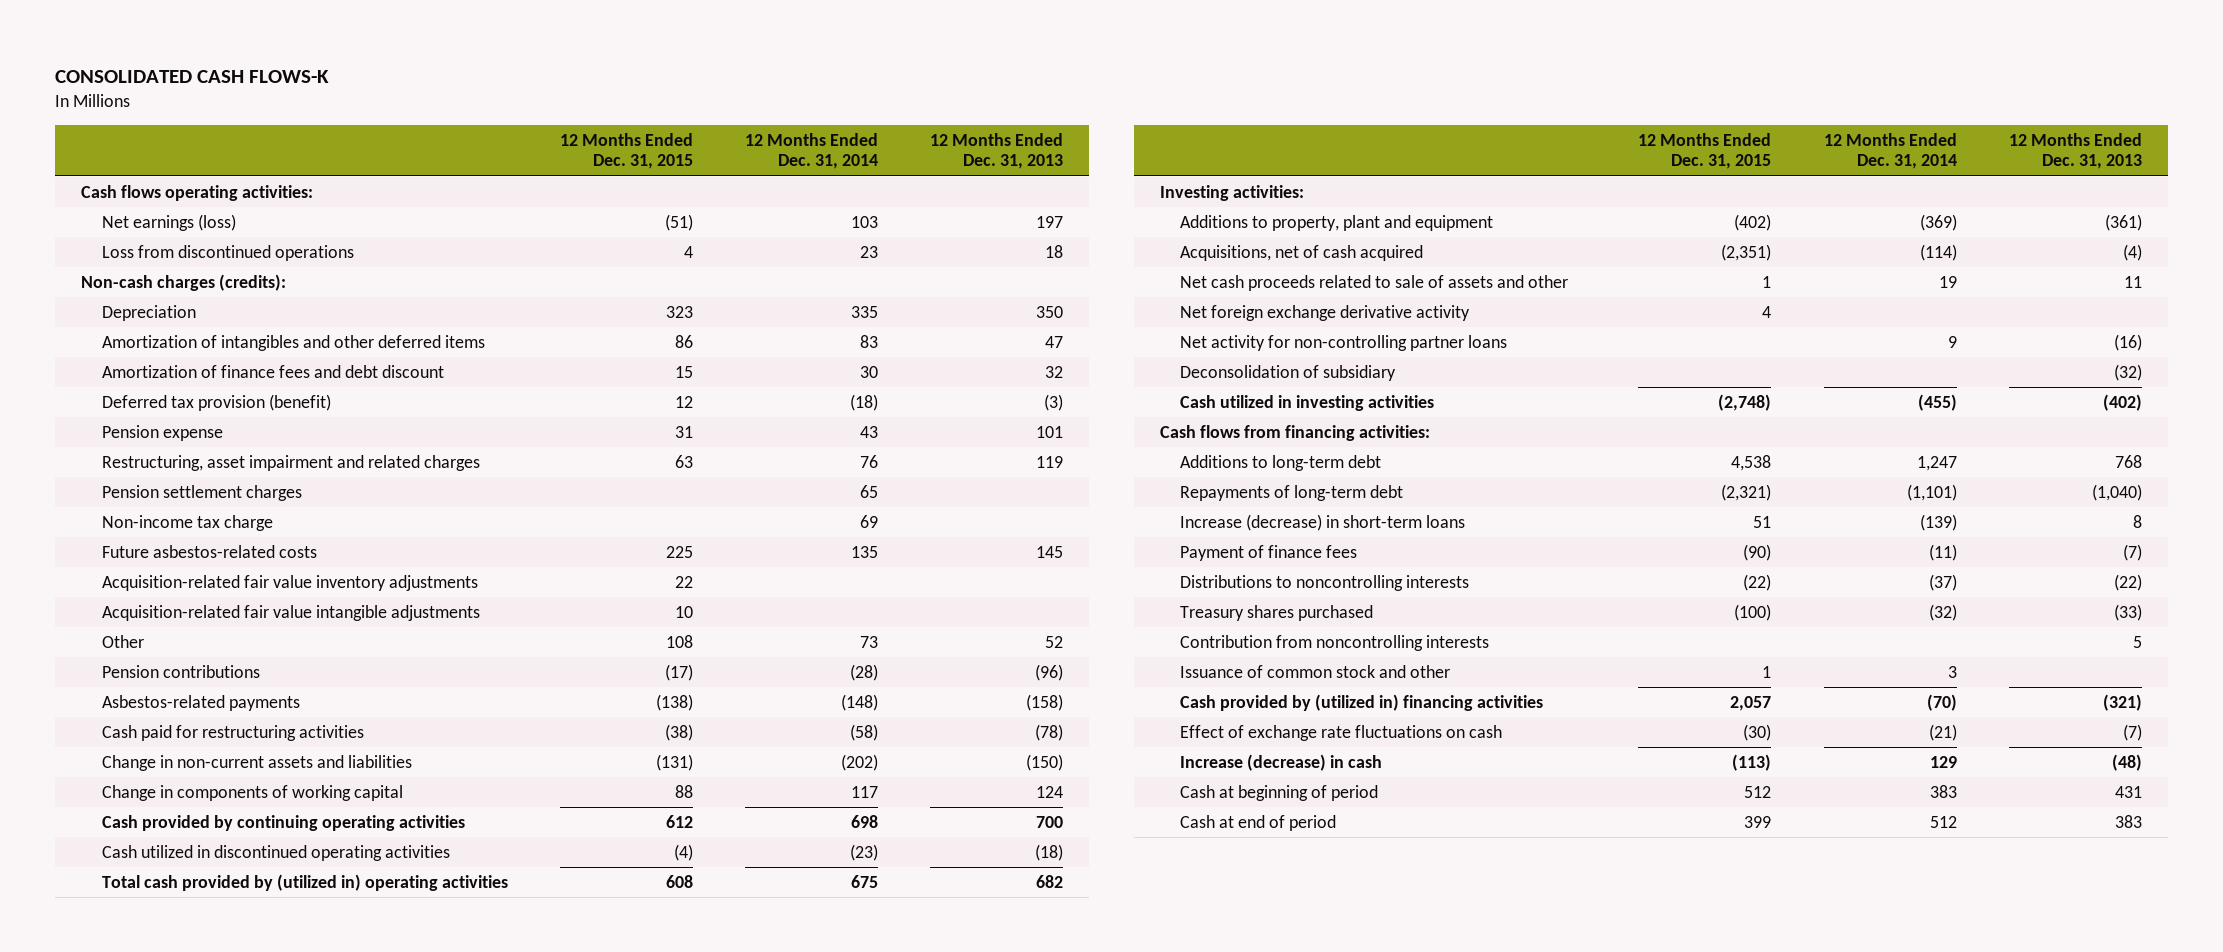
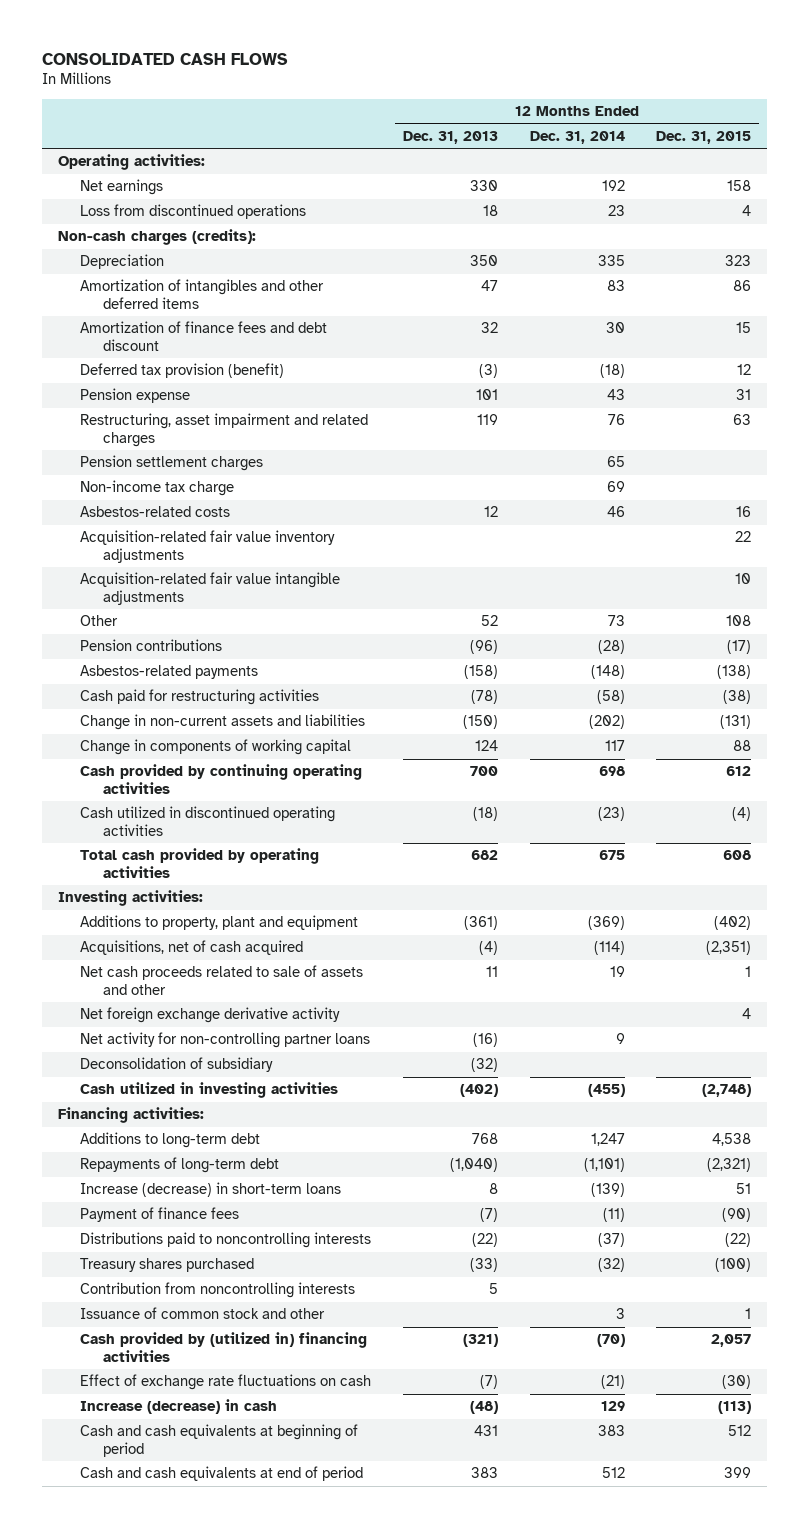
[55,69,330,83] CONSOLIDATED CASH FLOWS-K -> [41,52,288,65] CONSOLIDATED CASH FLOWS
[81,184,314,201] Cash flows operating activities: -> [57,154,205,171] Operating activities:
[101,213,236,231] Net earnings (loss) -> [80,179,164,196] Net earnings
[664,213,693,231] (51) -> [727,180,752,192] 158
[851,215,879,228] 103 -> [601,180,625,192] 192
[1036,215,1064,228] 197 -> [470,180,499,192] 330
[101,544,317,558] Future asbestos-related costs -> [80,506,231,518] Asbestos-related costs
[665,545,693,558] 225 -> [736,506,752,518] 16
[851,545,879,558] 135 -> [606,506,625,518] 46
[1036,545,1064,558] 145 -> [484,506,499,518] 12
[101,873,508,891] Total cash provided by (utilized in) operating activities -> [80,848,320,878] Total cash provided by operating activities
[1159,424,1430,441] Cash flows from financing activities: -> [57,1107,204,1124] Financing activities:
[1180,574,1470,591] Distributions to noncontrolling interests -> [80,1232,372,1249] Distributions paid to noncontrolling interests
[1180,784,1379,801] Cash at beginning of period -> [80,1424,359,1457] Cash and cash equivalents at beginning of period
[1180,814,1337,831] Cash at end of period -> [80,1466,364,1482] Cash and cash equivalents at end of period

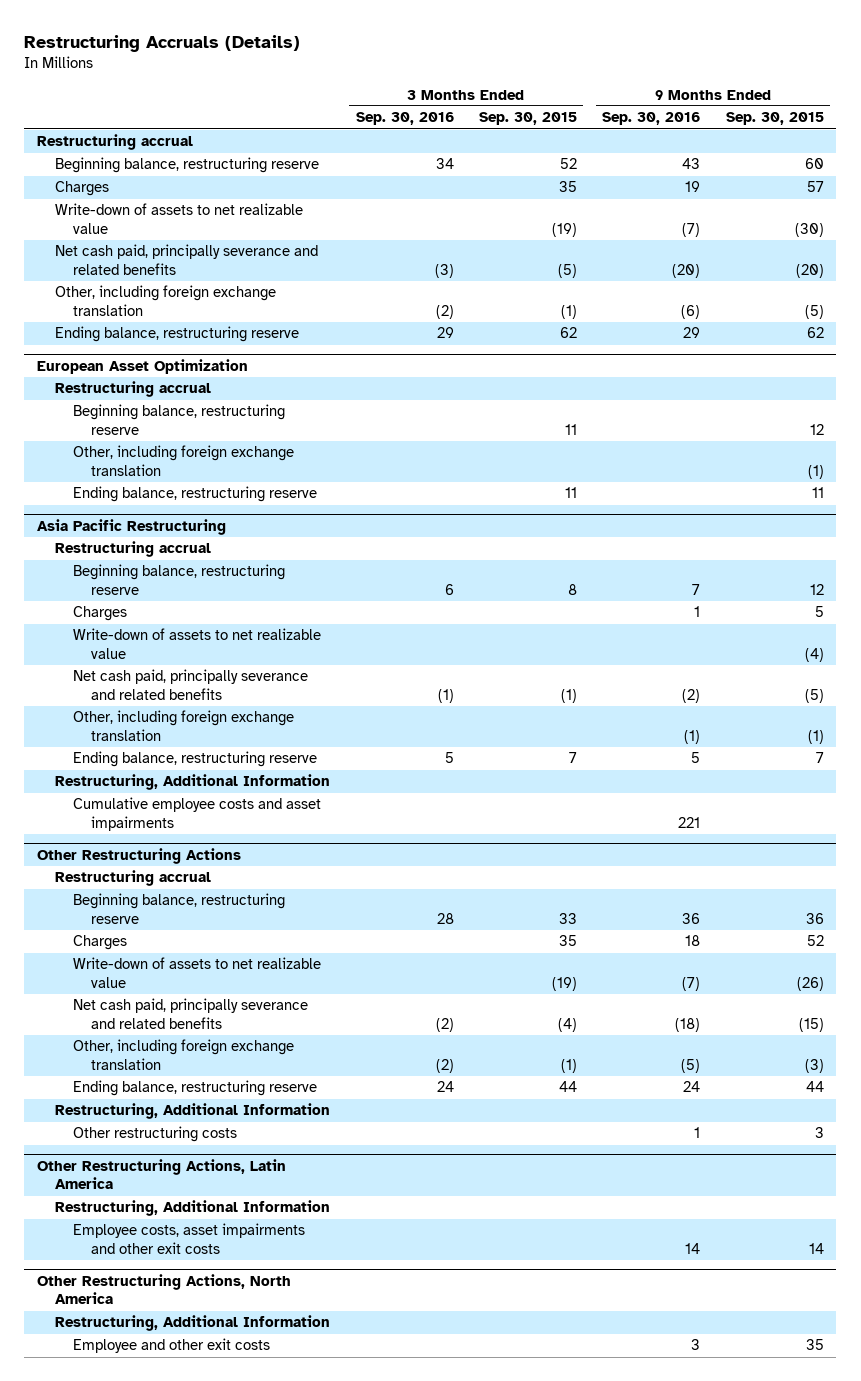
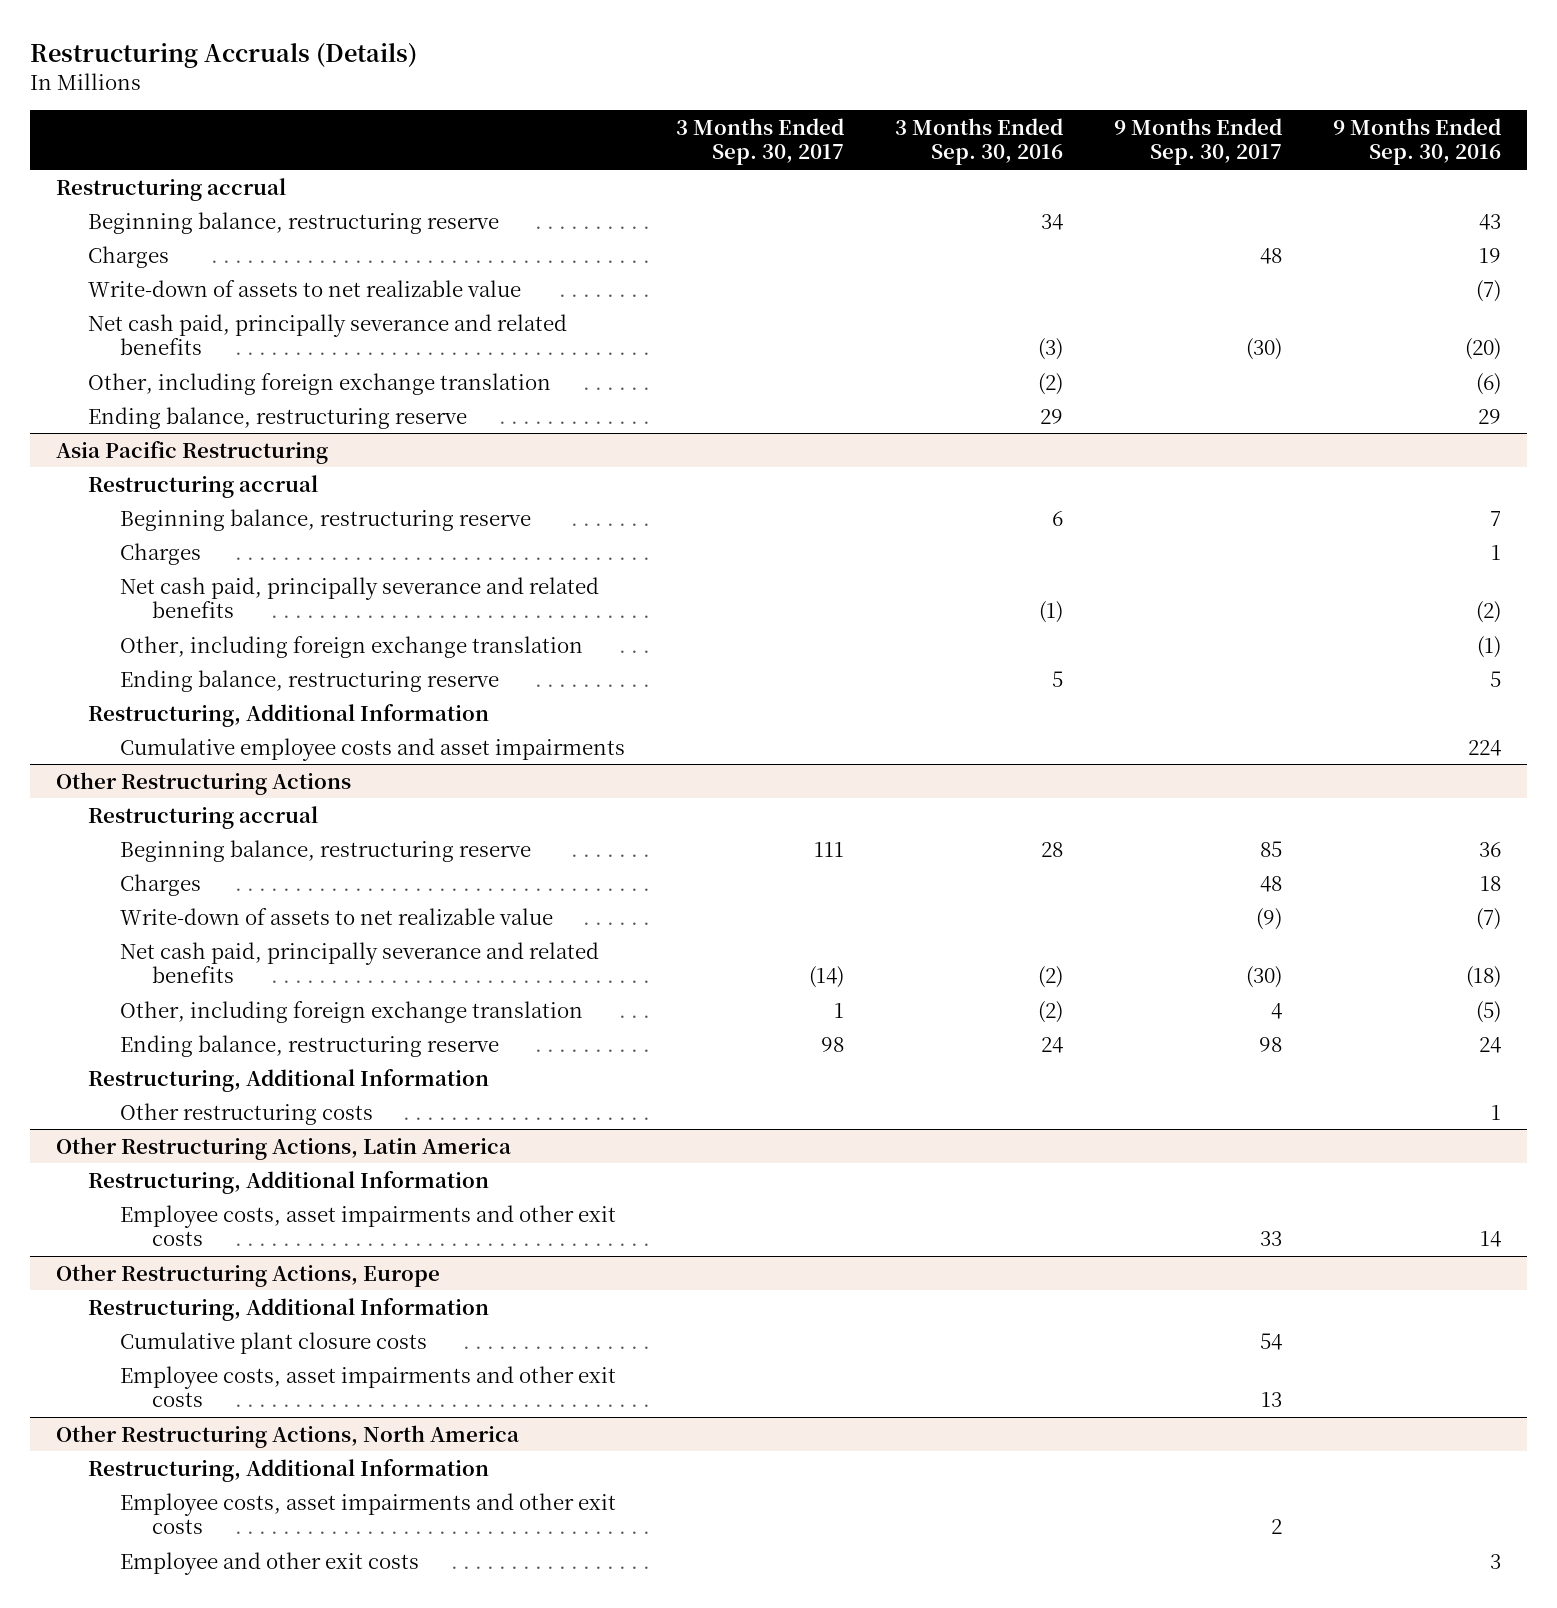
[478,112,577,126] Sep. 30, 2015 -> none
[725,112,824,126] Sep. 30, 2015 -> none
none -> [675,117,844,166] 3 Months Ended Sep. 30, 2017
none -> [1114,117,1283,166] 9 Months Ended Sep. 30, 2017
[37,358,249,374] European Asset Optimization -> none
[55,381,212,398] Restructuring accrual -> none
[73,404,286,436] Beginning balance, restructuring reserve -> none
[73,445,295,477] Other, including foreign exchange translation -> none
[73,486,318,503] Ending balance, restructuring reserve -> none
[73,628,322,660] Write-down of assets to net realizable value -> none
[678,817,701,829] 221 -> [1468,739,1502,756] 224
none -> [55,1263,440,1287] Other Restructuring Actions, Europe
none -> [87,1297,489,1321] Restructuring, Additional Information
none -> [119,1331,427,1354] Cumulative plant closure costs
none -> [119,1365,616,1408] Employee costs, asset impairments and other exit costs
none -> [119,1492,616,1535] Employee costs, asset impairments and other exit costs

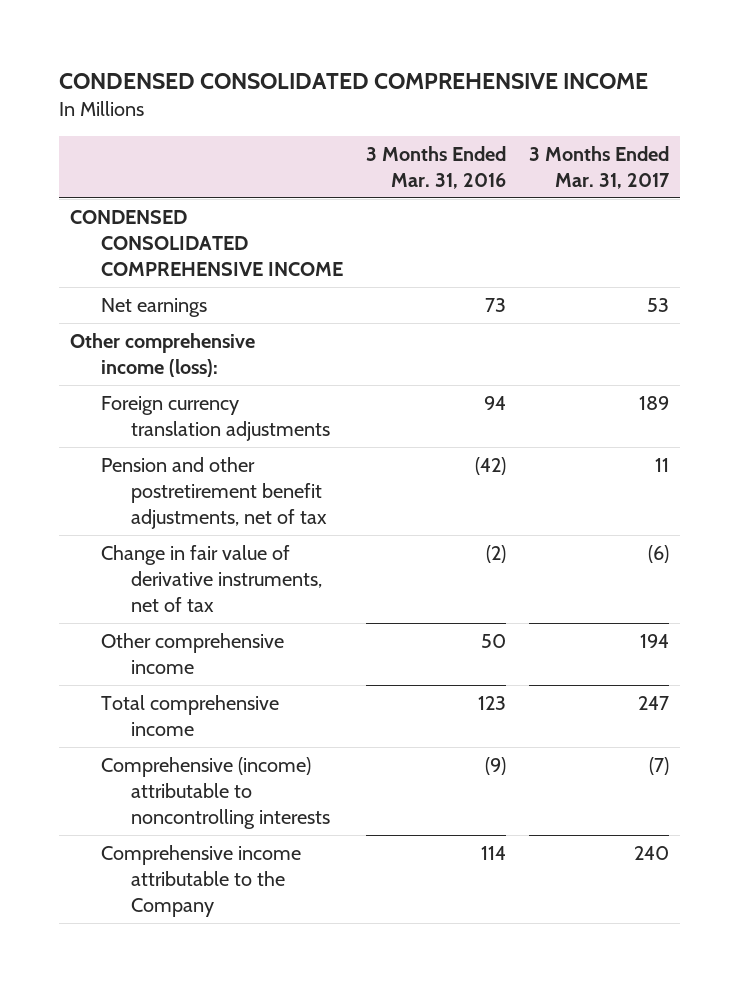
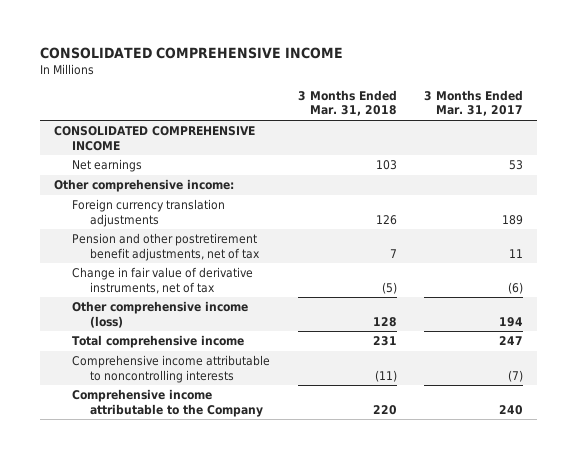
[58,73,648,90] CONDENSED CONSOLIDATED COMPREHENSIVE INCOME -> [40,47,344,60] CONSOLIDATED COMPREHENSIVE INCOME
[365,145,506,189] 3 Months Ended Mar. 31, 2016 -> none
none -> [297,89,397,117] 3 Months Ended Mar. 31, 2018
[70,209,343,276] CONDENSED CONSOLIDATED COMPREHENSIVE INCOME -> [54,126,256,151] CONSOLIDATED COMPREHENSIVE INCOME
[70,332,256,377] Other comprehensive income (loss): -> [54,179,235,193] Other comprehensive income:
[100,632,284,674] Other comprehensive income -> [72,301,249,328] Other comprehensive income (loss)
[100,756,330,829] Comprehensive (income) attributable to noncontrolling interests -> [72,355,271,383] Comprehensive income attributable to noncontrolling interests

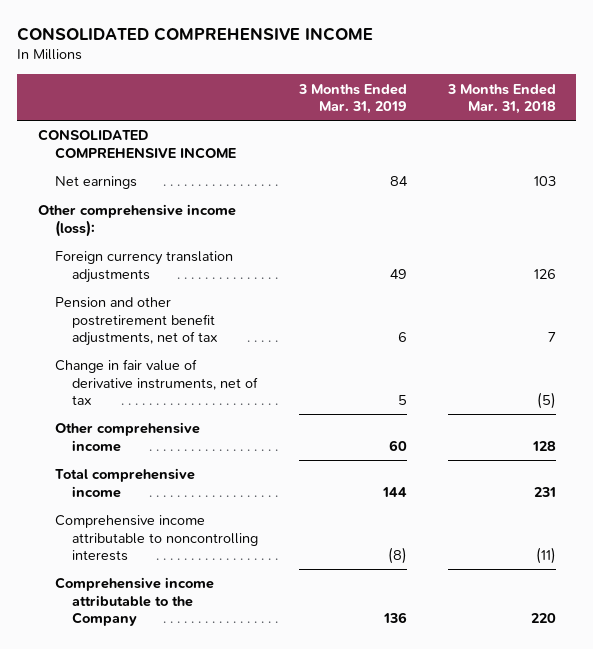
[424,89,524,117] 3 Months Ended Mar. 31, 2017 -> none
none -> [297,83,407,114] 3 Months Ended Mar. 31, 2019
[54,179,235,193] Other comprehensive income: -> [37,204,236,237] Other comprehensive income (loss):
[72,301,249,328] Other comprehensive income (loss) -> [54,422,200,452] Other comprehensive income

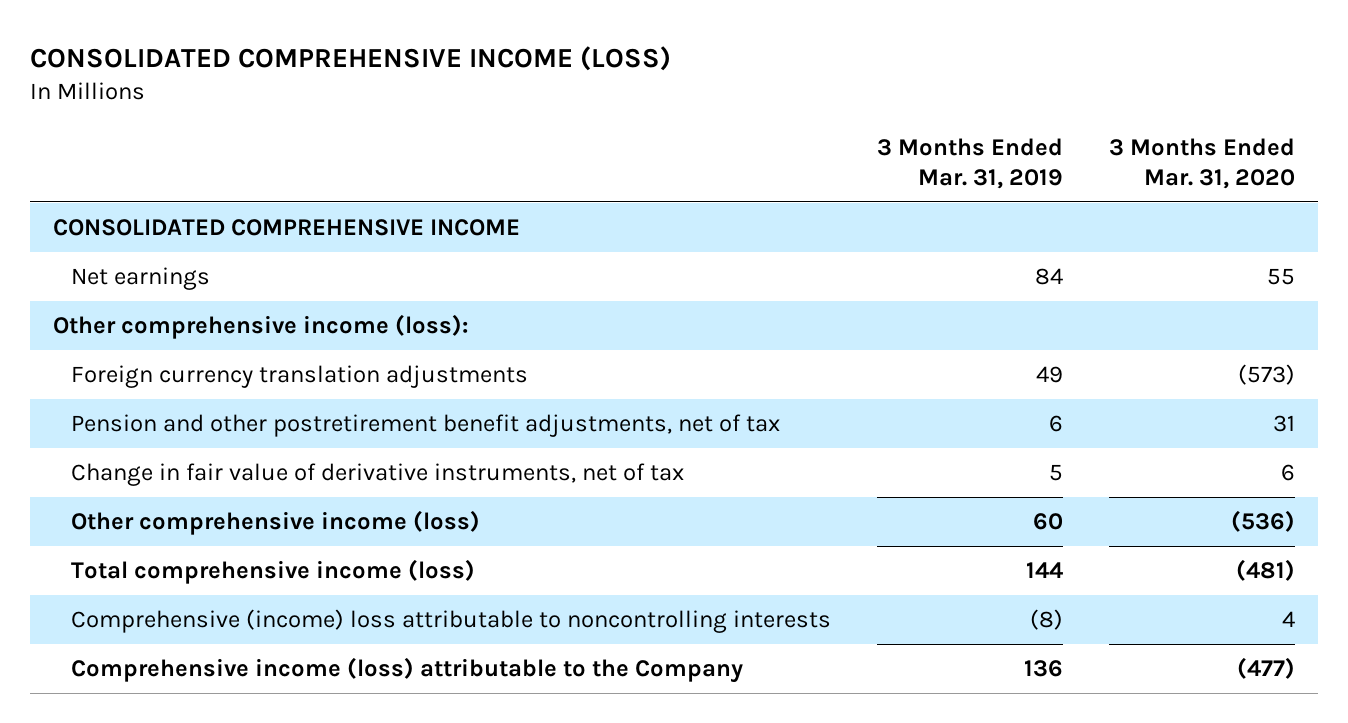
[16,26,373,41] CONSOLIDATED COMPREHENSIVE INCOME -> [30,45,672,71] CONSOLIDATED COMPREHENSIVE INCOME (LOSS)
[446,83,556,114] 3 Months Ended Mar. 31, 2018 -> none
none -> [1108,137,1295,189] 3 Months Ended Mar. 31, 2020
[54,422,200,452] Other comprehensive income -> [71,509,481,535] Other comprehensive income (loss)
[54,468,195,498] Total comprehensive income -> [71,558,476,584] Total comprehensive income (loss)
[54,515,258,561] Comprehensive income attributable to noncontrolling interests -> [71,608,832,633] Comprehensive (income) loss attributable to noncontrolling interests
[54,577,214,626] Comprehensive income attributable to the Company -> [71,656,744,683] Comprehensive income (loss) attributable to the Company

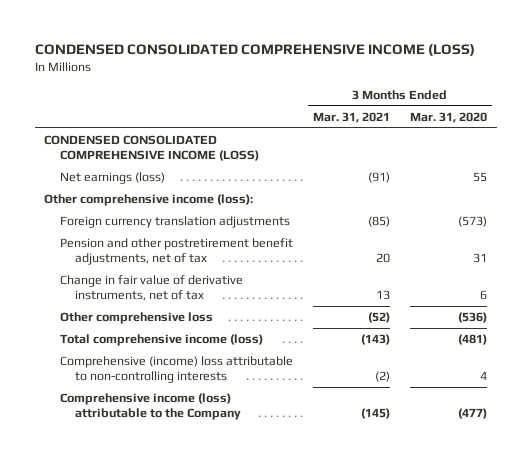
[30,45,672,71] CONSOLIDATED COMPREHENSIVE INCOME (LOSS) -> [34,44,475,57] CONDENSED CONSOLIDATED COMPREHENSIVE INCOME (LOSS)
[876,137,1063,189] 3 Months Ended Mar. 31, 2019 -> none
none -> [312,112,390,124] Mar. 31, 2021
[52,218,520,236] CONSOLIDATED COMPREHENSIVE INCOME -> [44,135,259,162] CONDENSED CONSOLIDATED COMPREHENSIVE INCOME (LOSS)
[71,266,211,290] Net earnings -> [59,172,165,185] Net earnings (loss)
[71,509,481,535] Other comprehensive income (loss) -> [59,312,213,325] Other comprehensive loss
[71,608,832,633] Comprehensive (income) loss attributable to noncontrolling interests -> [59,356,293,384] Comprehensive (income) loss attributable to non-controlling interests

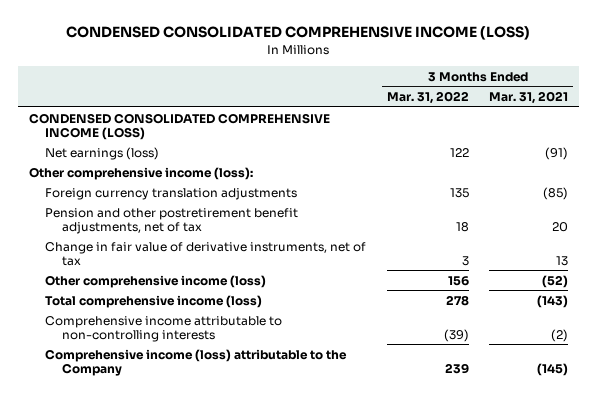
[409,112,487,124] Mar. 31, 2020 -> none
none -> [386,91,469,105] Mar. 31, 2022
[59,312,213,325] Other comprehensive loss -> [45,274,267,288] Other comprehensive income (loss)
[59,356,293,384] Comprehensive (income) loss attributable to non-controlling interests -> [45,315,283,342] Comprehensive income attributable to non-controlling interests

